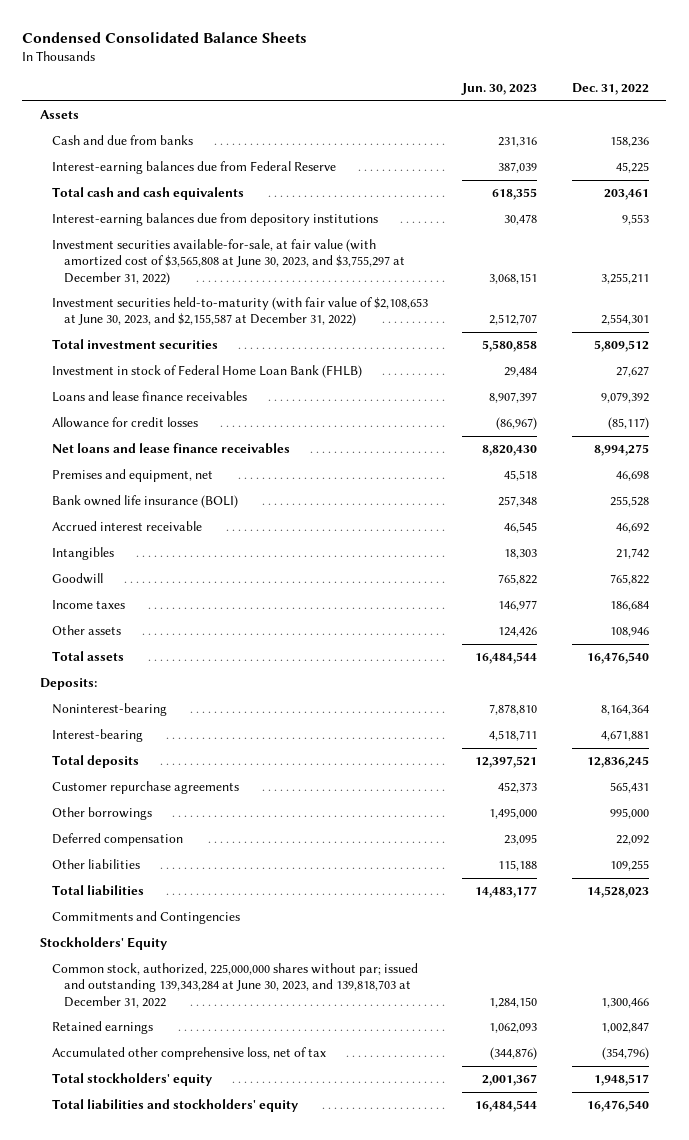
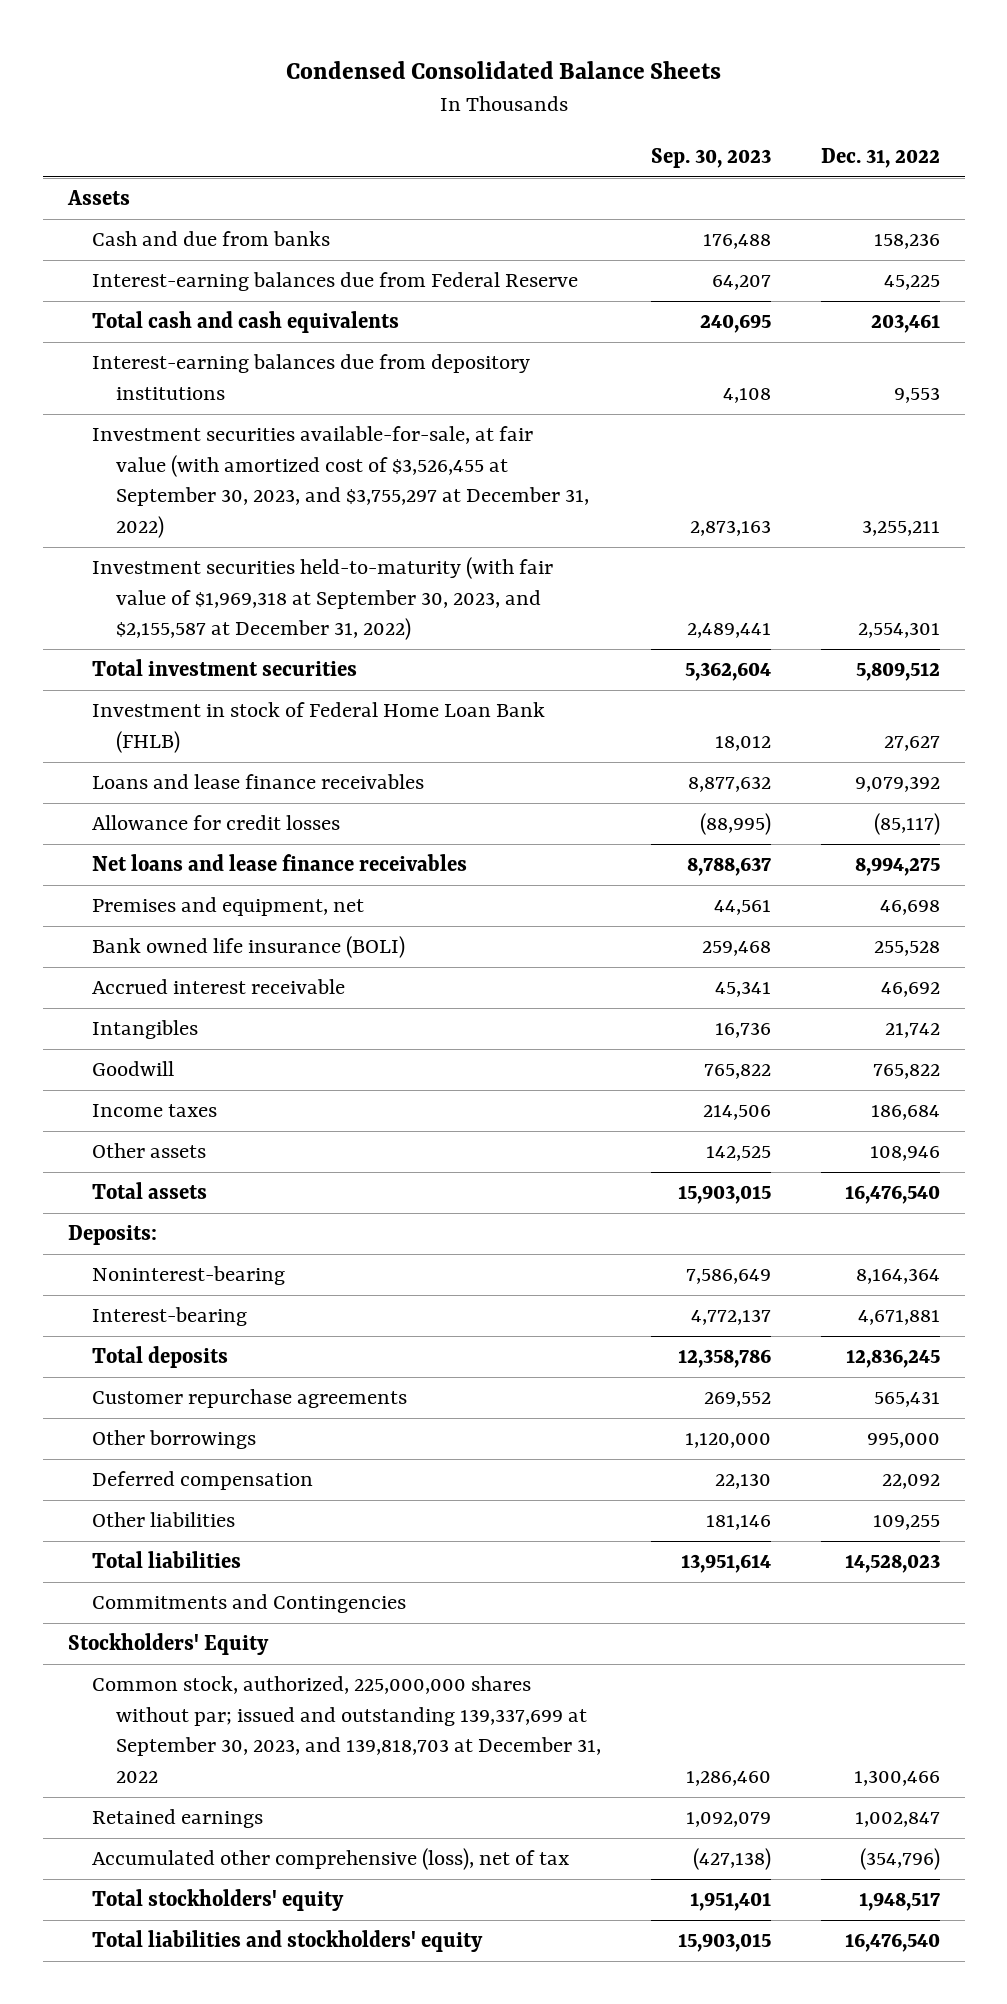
[461,83,538,96] Jun. 30, 2023 -> none
none -> [650,147,771,168] Sep. 30, 2023
[51,239,405,285] Investment securities available-for-sale, at fair value (with amortized cost of $3,565,808 at June 30, 2023, and $3,755,297 at December 31, 2022) -> [91,426,589,539] Investment securities available-for-sale, at fair value (with amortized cost of $3,526,455 at September 30, 2023, and $3,755,297 at December 31, 2022)
[51,297,428,327] Investment securities held-to-maturity (with fair value of $2,108,653 at June 30, 2023, and $2,155,587 at December 31, 2022) -> [91,557,553,641] Investment securities held-to-maturity (with fair value of $1,969,318 at September 30, 2023, and $2,155,587 at December 31, 2022)
[51,963,418,1008] Common stock, authorized, 225,000,000 shares without par; issued and outstanding 139,343,284 at June 30, 2023, and 139,818,703 at December 31, 2022 -> [91,1676,601,1784] Common stock, authorized, 225,000,000 shares without par; issued and outstanding 139,337,699 at September 30, 2023, and 139,818,703 at December 31, 2022
[51,1047,326,1061] Accumulated other comprehensive loss, net of tax -> [91,1848,569,1871] Accumulated other comprehensive (loss), net of tax

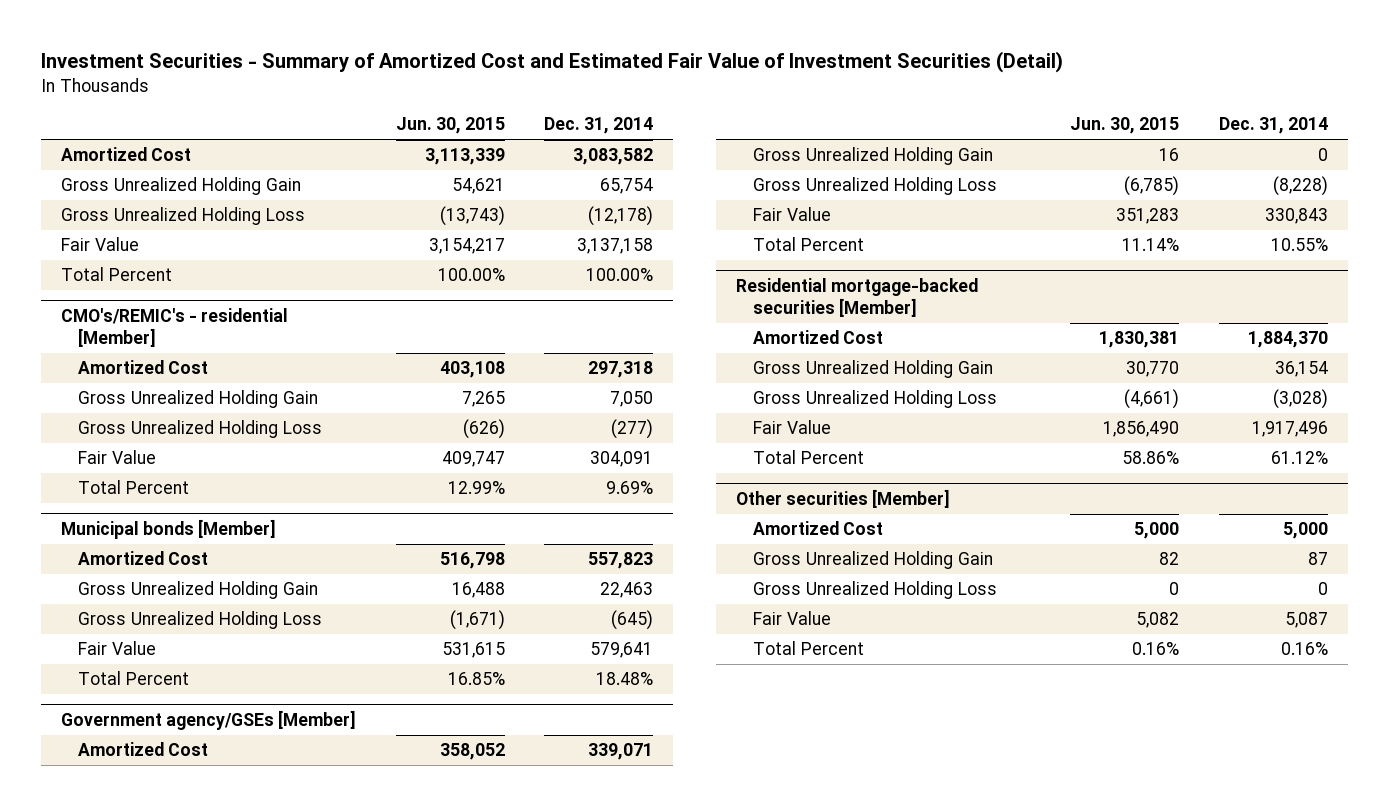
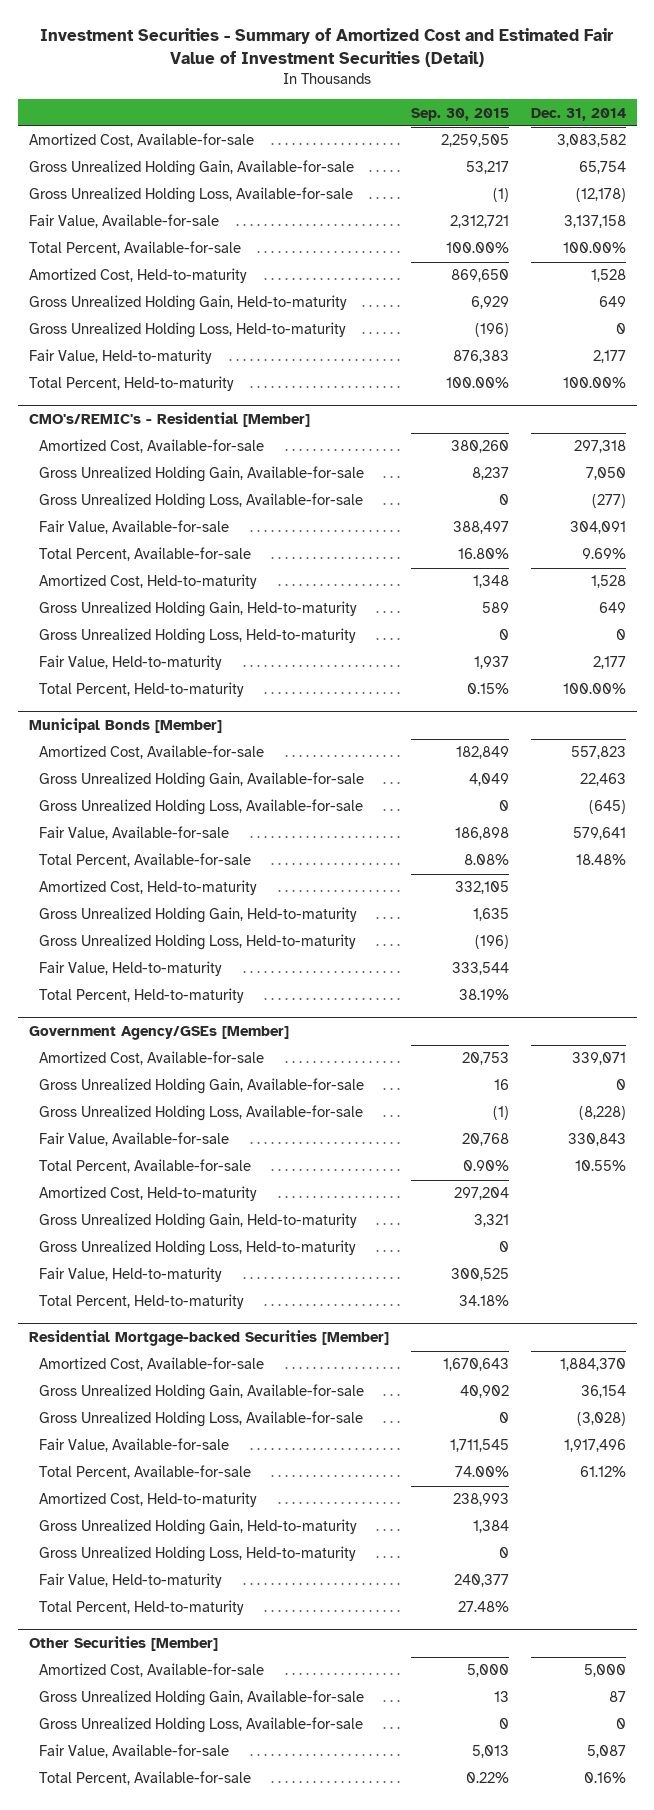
[395,117,505,135] Jun. 30, 2015 -> none
none -> [410,107,509,121] Sep. 30, 2015
[61,147,192,162] Amortized Cost -> [28,133,254,148] Amortized Cost, Available-for-sale
[61,177,302,196] Gross Unrealized Holding Gain -> [28,160,354,177] Gross Unrealized Holding Gain, Available-for-sale
[61,207,306,226] Gross Unrealized Holding Loss -> [28,187,353,204] Gross Unrealized Holding Loss, Available-for-sale
[61,237,140,252] Fair Value -> [28,214,219,229] Fair Value, Available-for-sale
[61,267,173,282] Total Percent -> [28,241,241,256] Total Percent, Available-for-sale
none -> [28,268,247,284] Amortized Cost, Held-to-maturity
none -> [28,295,347,312] Gross Unrealized Holding Gain, Held-to-maturity
none -> [28,322,346,339] Gross Unrealized Holding Loss, Held-to-maturity
none -> [28,349,212,365] Fair Value, Held-to-maturity
none -> [28,376,234,392] Total Percent, Held-to-maturity
[61,308,289,348] CMO's/REMIC's - residential [Member] -> [28,412,310,428] CMO's/REMIC's - Residential [Member]
[77,360,208,375] Amortized Cost -> [39,439,265,454] Amortized Cost, Available-for-sale
[77,390,318,409] Gross Unrealized Holding Gain -> [39,466,365,483] Gross Unrealized Holding Gain, Available-for-sale
[77,420,322,439] Gross Unrealized Holding Loss -> [39,493,364,510] Gross Unrealized Holding Loss, Available-for-sale
[77,450,156,465] Fair Value -> [39,520,230,535] Fair Value, Available-for-sale
[77,480,189,495] Total Percent -> [39,547,252,562] Total Percent, Available-for-sale
none -> [39,574,258,590] Amortized Cost, Held-to-maturity
none -> [39,601,358,618] Gross Unrealized Holding Gain, Held-to-maturity
none -> [39,628,357,645] Gross Unrealized Holding Loss, Held-to-maturity
none -> [39,655,223,671] Fair Value, Held-to-maturity
none -> [39,682,245,698] Total Percent, Held-to-maturity
[61,519,277,540] Municipal bonds [Member] -> [28,718,222,734] Municipal Bonds [Member]
[77,551,208,566] Amortized Cost -> [39,745,265,760] Amortized Cost, Available-for-sale
[77,581,318,600] Gross Unrealized Holding Gain -> [39,772,365,789] Gross Unrealized Holding Gain, Available-for-sale
[77,611,322,630] Gross Unrealized Holding Loss -> [39,799,364,816] Gross Unrealized Holding Loss, Available-for-sale
[77,641,156,656] Fair Value -> [39,826,230,841] Fair Value, Available-for-sale
[77,671,189,686] Total Percent -> [39,853,252,868] Total Percent, Available-for-sale
none -> [39,880,258,896] Amortized Cost, Held-to-maturity
none -> [39,907,358,924] Gross Unrealized Holding Gain, Held-to-maturity
none -> [39,934,357,951] Gross Unrealized Holding Loss, Held-to-maturity
none -> [39,961,223,977] Fair Value, Held-to-maturity
none -> [39,988,245,1004] Total Percent, Held-to-maturity
[61,710,357,731] Government agency/GSEs [Member] -> [28,1026,289,1041] Government Agency/GSEs [Member]
[77,742,208,757] Amortized Cost -> [39,1051,265,1066] Amortized Cost, Available-for-sale
[752,147,993,166] Gross Unrealized Holding Gain -> [39,1078,365,1095] Gross Unrealized Holding Gain, Available-for-sale
[752,177,997,196] Gross Unrealized Holding Loss -> [39,1105,364,1122] Gross Unrealized Holding Loss, Available-for-sale
[752,207,831,222] Fair Value -> [39,1132,230,1147] Fair Value, Available-for-sale
[752,237,864,252] Total Percent -> [39,1159,252,1174] Total Percent, Available-for-sale
none -> [39,1186,258,1202] Amortized Cost, Held-to-maturity
none -> [39,1213,358,1230] Gross Unrealized Holding Gain, Held-to-maturity
none -> [39,1240,357,1257] Gross Unrealized Holding Loss, Held-to-maturity
none -> [39,1267,223,1283] Fair Value, Held-to-maturity
none -> [39,1294,245,1310] Total Percent, Held-to-maturity
[735,278,978,318] Residential mortgage-backed securities [Member] -> [28,1330,389,1347] Residential Mortgage-backed Securities [Member]
[752,330,883,345] Amortized Cost -> [39,1357,265,1372] Amortized Cost, Available-for-sale
[752,360,993,379] Gross Unrealized Holding Gain -> [39,1384,365,1401] Gross Unrealized Holding Gain, Available-for-sale
[752,390,997,409] Gross Unrealized Holding Loss -> [39,1411,364,1428] Gross Unrealized Holding Loss, Available-for-sale
[752,420,831,435] Fair Value -> [39,1438,230,1453] Fair Value, Available-for-sale
[752,450,864,465] Total Percent -> [39,1465,252,1480] Total Percent, Available-for-sale
none -> [39,1492,258,1508] Amortized Cost, Held-to-maturity
none -> [39,1519,358,1536] Gross Unrealized Holding Gain, Held-to-maturity
none -> [39,1546,357,1563] Gross Unrealized Holding Loss, Held-to-maturity
none -> [39,1573,223,1589] Fair Value, Held-to-maturity
none -> [39,1600,245,1616] Total Percent, Held-to-maturity
[735,489,950,509] Other securities [Member] -> [28,1636,218,1652] Other Securities [Member]
[752,521,883,536] Amortized Cost -> [39,1663,265,1678] Amortized Cost, Available-for-sale
[752,551,993,570] Gross Unrealized Holding Gain -> [39,1690,365,1707] Gross Unrealized Holding Gain, Available-for-sale
[752,581,997,600] Gross Unrealized Holding Loss -> [39,1717,364,1734] Gross Unrealized Holding Loss, Available-for-sale
[752,611,831,626] Fair Value -> [39,1744,230,1759] Fair Value, Available-for-sale
[752,641,864,656] Total Percent -> [39,1771,252,1786] Total Percent, Available-for-sale

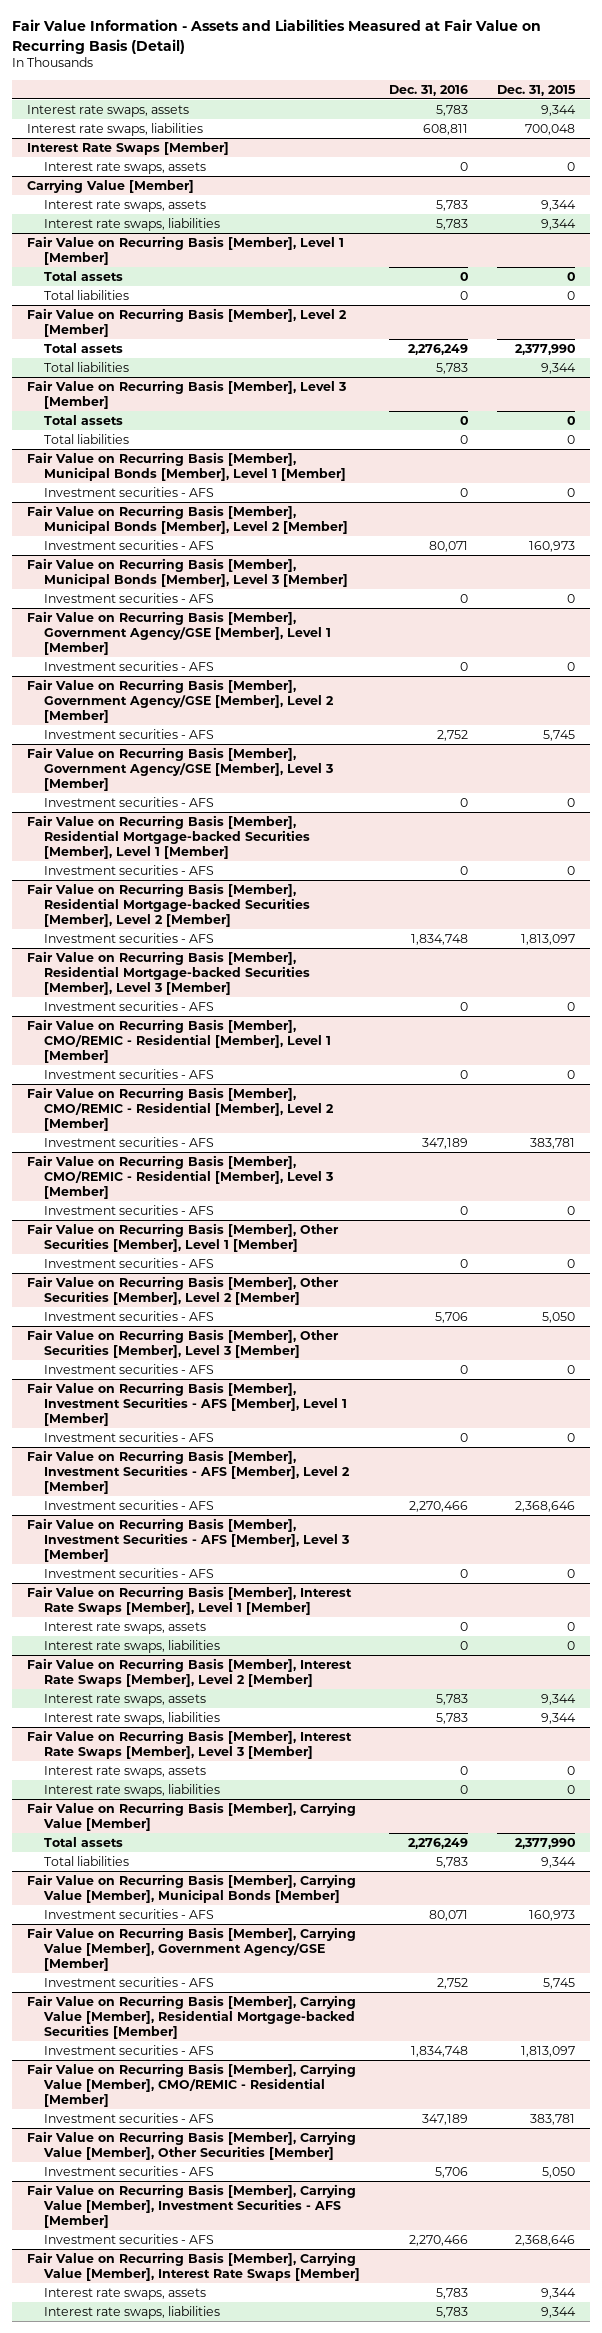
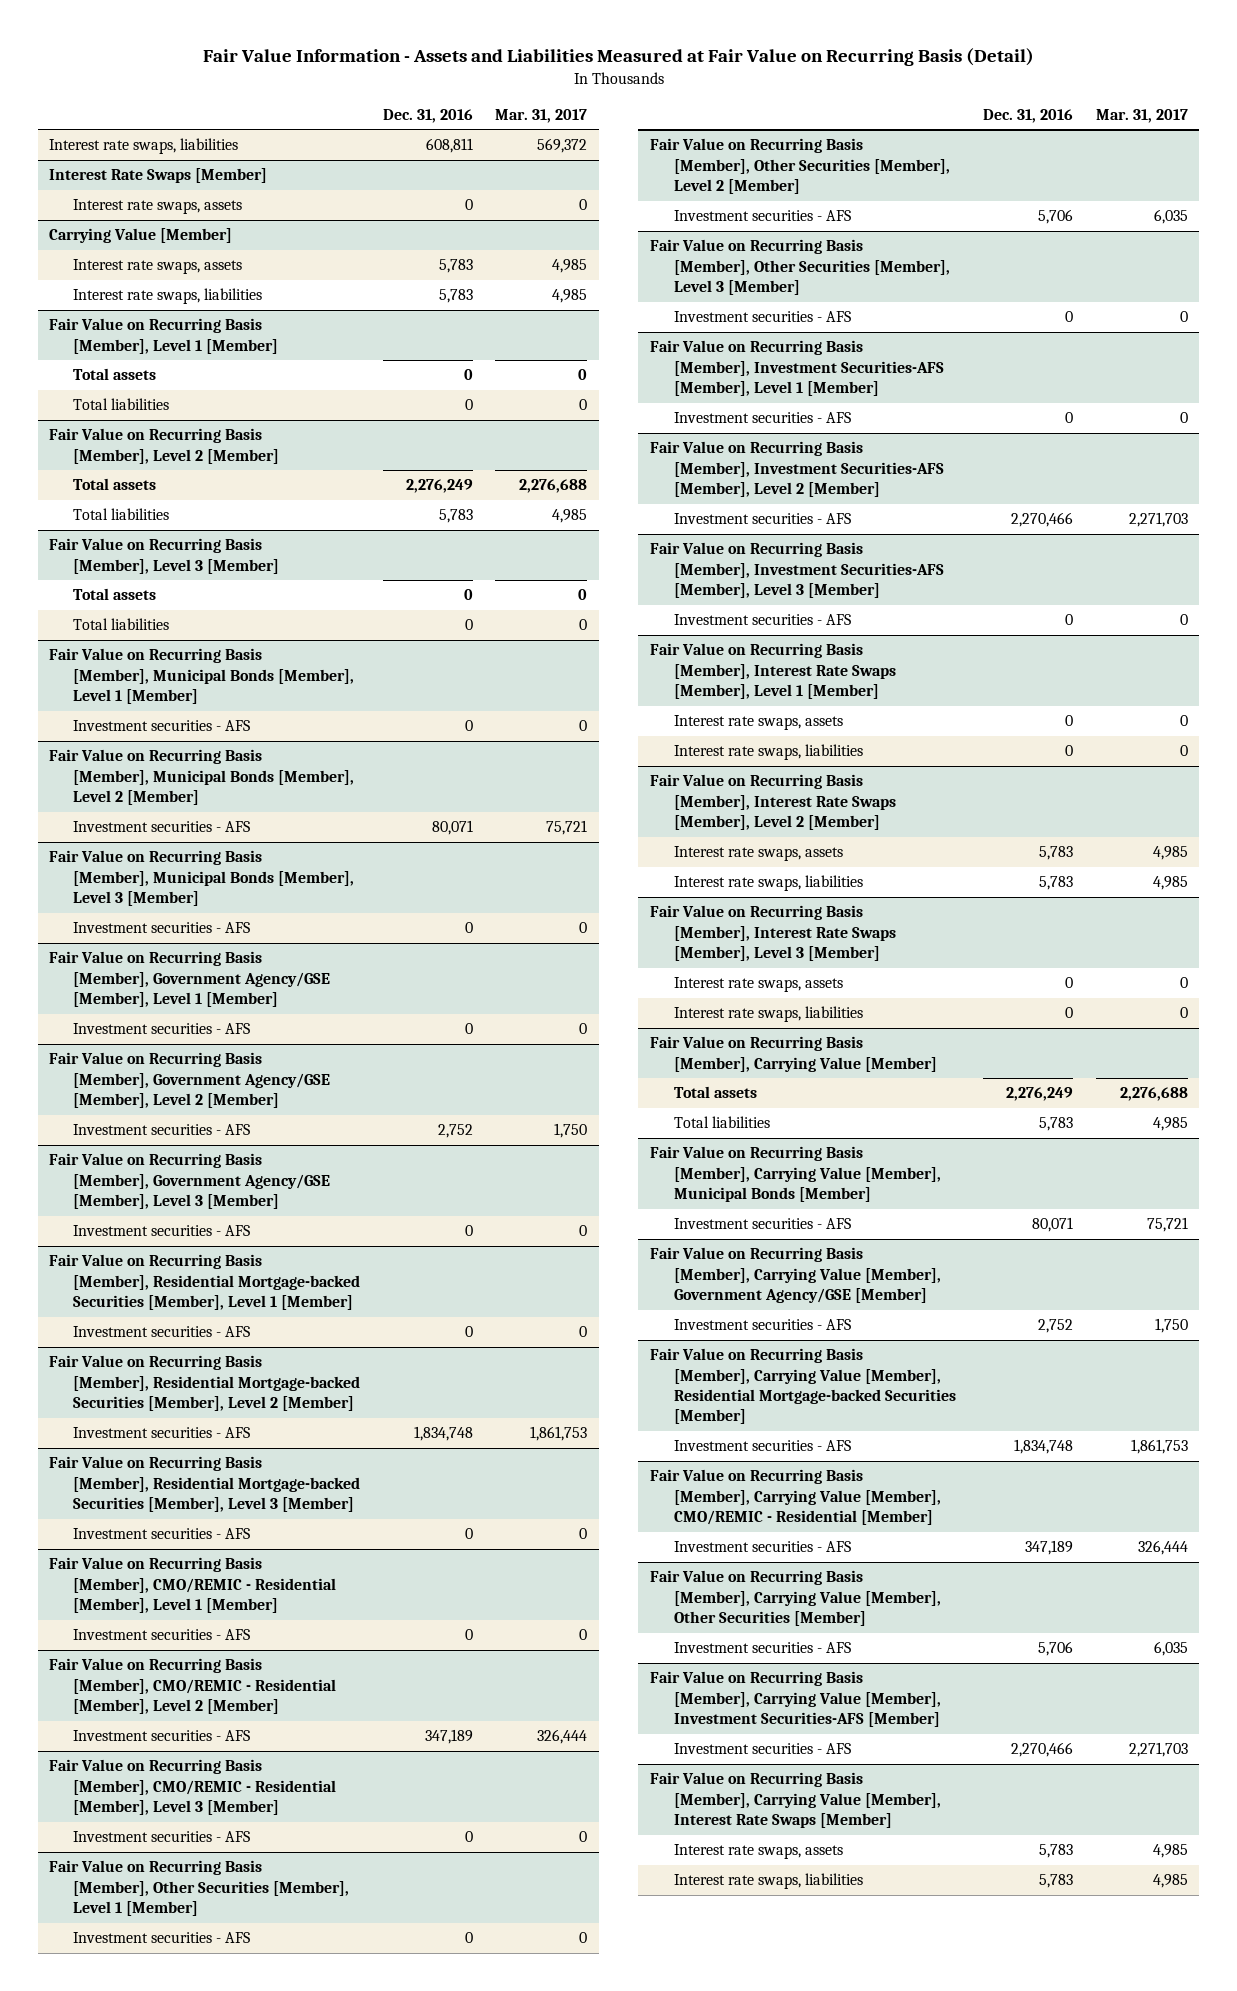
[497,84,577,96] Dec. 31, 2015 -> none
none -> [495,108,588,123] Mar. 31, 2017
[26,104,189,117] Interest rate swaps, assets -> none
[26,1381,347,1426] Fair Value on Recurring Basis [Member], Investment Securities - AFS [Member], Level 1 [Member] -> [649,340,944,397] Fair Value on Recurring Basis [Member], Investment Securities-AFS [Member], Level 1 [Member]
[26,1449,350,1494] Fair Value on Recurring Basis [Member], Investment Securities - AFS [Member], Level 2 [Member] -> [649,441,944,498] Fair Value on Recurring Basis [Member], Investment Securities-AFS [Member], Level 2 [Member]
[26,1517,349,1562] Fair Value on Recurring Basis [Member], Investment Securities - AFS [Member], Level 3 [Member] -> [649,542,944,599] Fair Value on Recurring Basis [Member], Investment Securities-AFS [Member], Level 3 [Member]
[26,2183,356,2228] Fair Value on Recurring Basis [Member], Carrying Value [Member], Investment Securities - AFS [Member] -> [649,1671,941,1728] Fair Value on Recurring Basis [Member], Carrying Value [Member], Investment Securities-AFS [Member]

